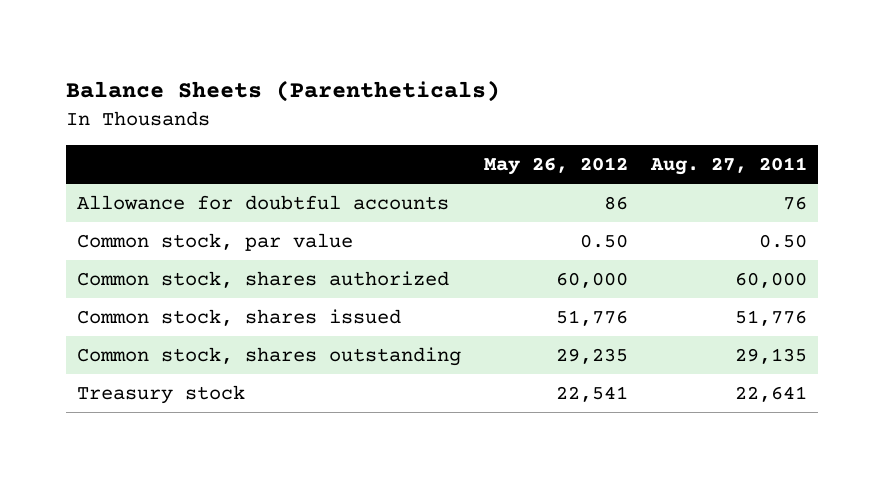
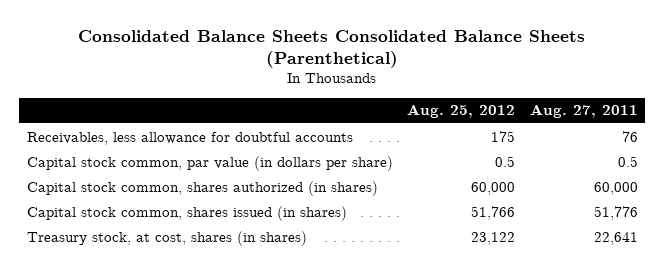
[65,80,500,103] Balance Sheets (Parentheticals) -> [78,29,586,68] Consolidated Balance Sheets Consolidated Balance Sheets (Parenthetical)
[483,157,628,176] May 26, 2012 -> none
none -> [407,104,516,119] Aug. 25, 2012
[77,346,462,366] Common stock, shares outstanding -> none
[77,194,450,210] Allowance for doubtful accounts -> [26,131,353,145] Receivables, less allowance for doubtful accounts
[77,232,354,251] Common stock, par value -> [26,155,393,171] Capital stock common, par value (in dollars per share)
[758,233,807,248] 0.50 -> [618,155,639,167] 0.5
[77,270,450,288] Common stock, shares authorized -> [26,180,378,196] Capital stock common, shares authorized (in shares)
[77,308,402,326] Common stock, shares issued -> [26,205,347,221] Capital stock common, shares issued (in shares)
[77,384,246,404] Treasury stock -> [26,230,307,246] Treasury stock, at cost, shares (in shares)

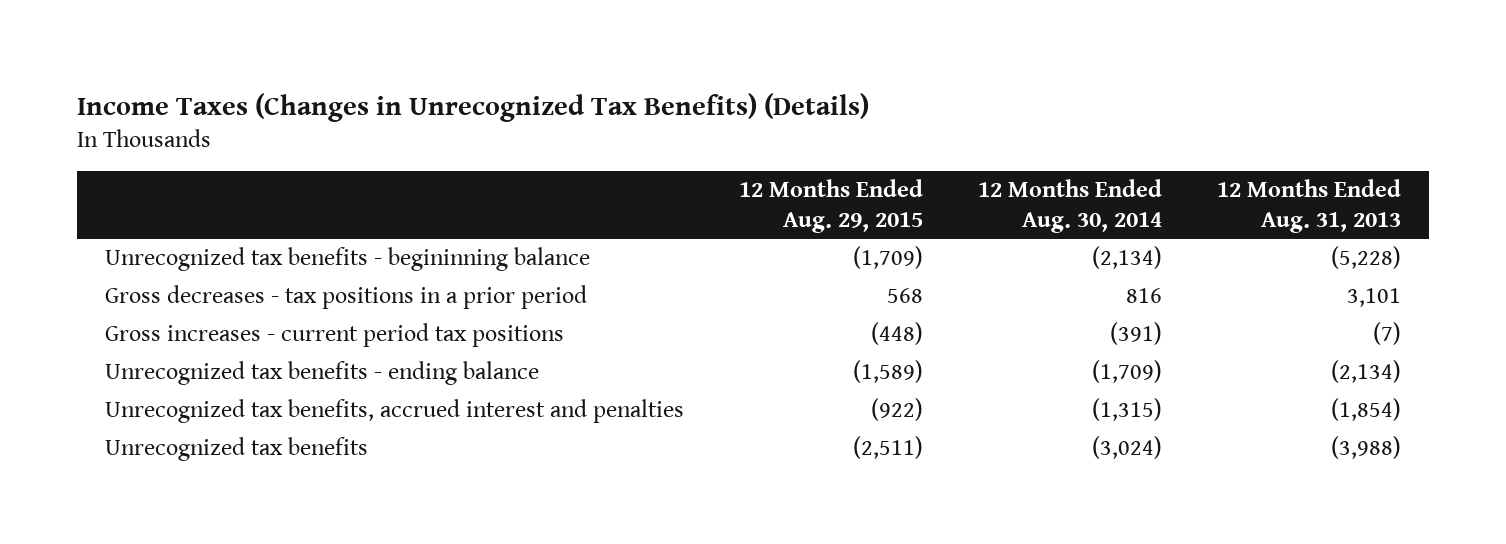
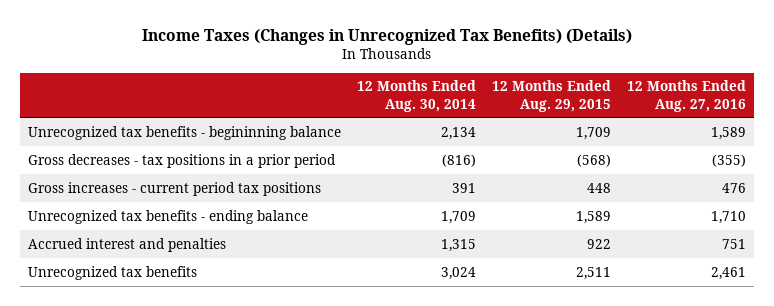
[1217,179,1402,233] 12 Months Ended Aug. 31, 2013 -> none
none -> [627,80,747,112] 12 Months Ended Aug. 27, 2016
[852,246,923,270] (1,709) -> [576,126,612,140] 1,709
[1092,246,1163,270] (2,134) -> [441,126,477,140] 2,134
[886,288,923,304] 568 -> [577,153,612,167] (568)
[1126,288,1163,304] 816 -> [442,153,477,167] (816)
[870,322,923,346] (448) -> [587,182,612,193] 448
[1110,322,1163,346] (391) -> [452,182,477,193] 391
[852,360,923,384] (1,589) -> [576,210,612,224] 1,589
[1092,360,1163,384] (1,709) -> [441,210,477,224] 1,709
[104,399,684,424] Unrecognized tax benefits, accrued interest and penalties -> [28,237,227,252] Accrued interest and penalties
[870,398,923,422] (922) -> [587,238,612,249] 922
[1092,398,1163,422] (1,315) -> [441,238,477,252] 1,315
[852,436,923,460] (2,511) -> [576,266,612,280] 2,511
[1092,436,1163,460] (3,024) -> [441,266,477,280] 3,024

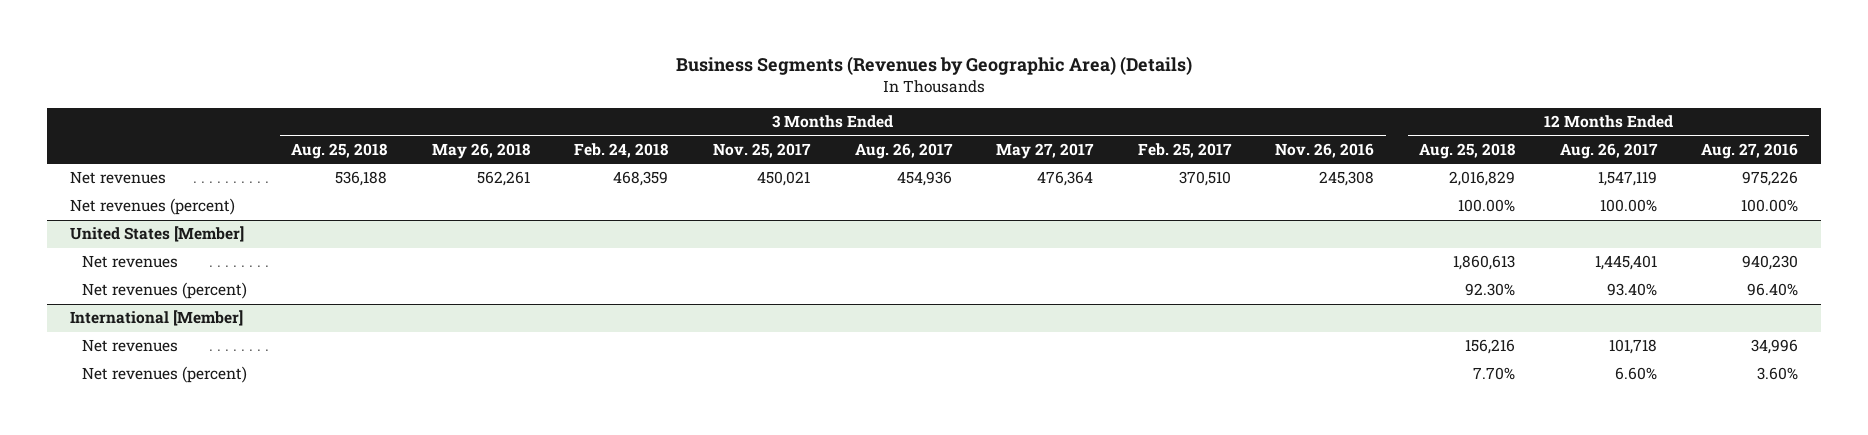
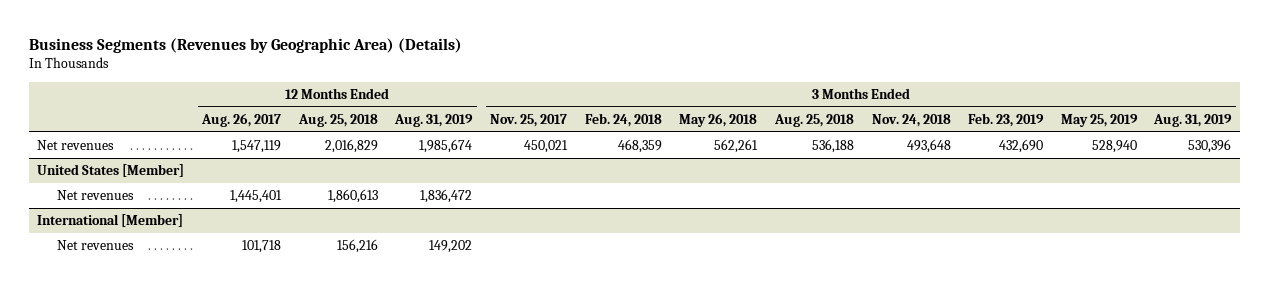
[854,142,953,159] Aug. 26, 2017 -> none
[996,142,1095,159] May 27, 2017 -> none
[1137,142,1232,158] Feb. 25, 2017 -> none
[1275,142,1375,158] Nov. 26, 2016 -> none
[1701,142,1799,159] Aug. 27, 2016 -> none
none -> [394,113,474,127] Aug. 31, 2019
none -> [871,113,951,127] Nov. 24, 2018
none -> [968,112,1045,127] Feb. 23, 2019
none -> [1060,113,1138,127] May 25, 2019
none -> [1153,113,1233,127] Aug. 31, 2019
[69,198,235,216] Net revenues (percent) -> none
[81,282,247,300] Net revenues (percent) -> none
[81,366,247,384] Net revenues (percent) -> none

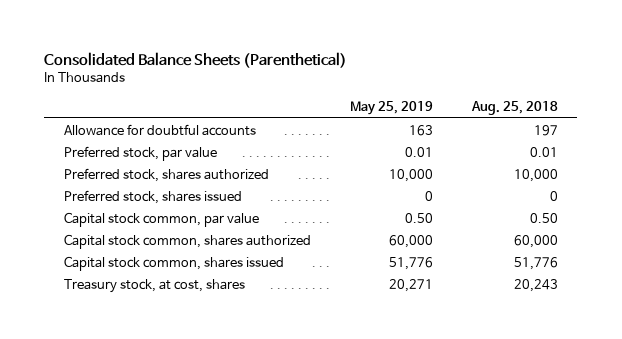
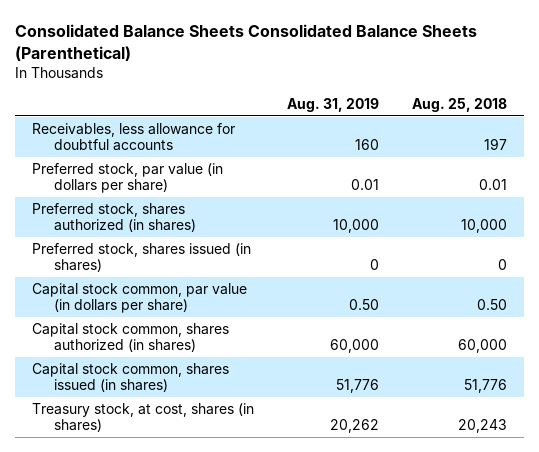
[44,51,348,68] Consolidated Balance Sheets (Parenthetical) -> [15,24,478,62] Consolidated Balance Sheets Consolidated Balance Sheets (Parenthetical)
[349,100,433,115] May 25, 2019 -> none
none -> [286,98,379,113] Aug. 31, 2019
[63,123,256,136] Allowance for doubtful accounts -> [31,122,235,152] Receivables, less allowance for doubtful accounts
[63,145,217,161] Preferred stock, par value -> [31,162,223,194] Preferred stock, par value (in dollars per share)
[63,167,269,182] Preferred stock, shares authorized -> [31,202,196,233] Preferred stock, shares authorized (in shares)
[63,189,242,204] Preferred stock, shares issued -> [31,242,251,273] Preferred stock, shares issued (in shares)
[63,211,259,227] Capital stock common, par value -> [31,282,247,314] Capital stock common, par value (in dollars per share)
[63,233,311,249] Capital stock common, shares authorized -> [31,322,229,353] Capital stock common, shares authorized (in shares)
[63,255,284,271] Capital stock common, shares issued -> [31,362,229,393] Capital stock common, shares issued (in shares)
[63,278,245,293] Treasury stock, at cost, shares -> [31,402,254,433] Treasury stock, at cost, shares (in shares)

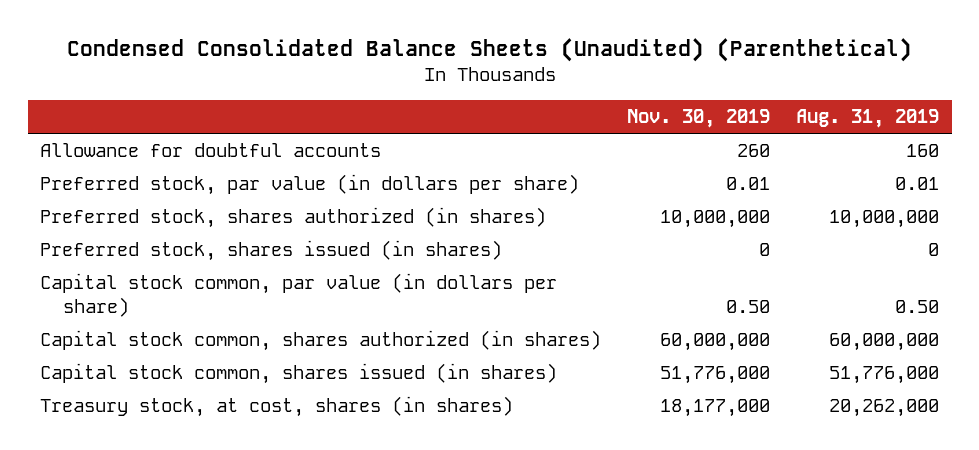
[15,24,478,62] Consolidated Balance Sheets Consolidated Balance Sheets (Parenthetical) -> [66,38,912,63] Condensed Consolidated Balance Sheets (Unaudited) (Parenthetical)
[412,98,508,113] Aug. 25, 2018 -> none
none -> [627,108,771,128] Nov. 30, 2019
[31,122,235,152] Receivables, less allowance for doubtful accounts -> [40,143,382,158] Allowance for doubtful accounts
[332,219,379,234] 10,000 -> [828,210,939,229] 10,000,000
[329,339,379,354] 60,000 -> [828,333,939,352] 60,000,000
[335,379,379,394] 51,776 -> [828,366,939,385] 51,776,000
[329,419,379,434] 20,262 -> [828,399,939,418] 20,262,000

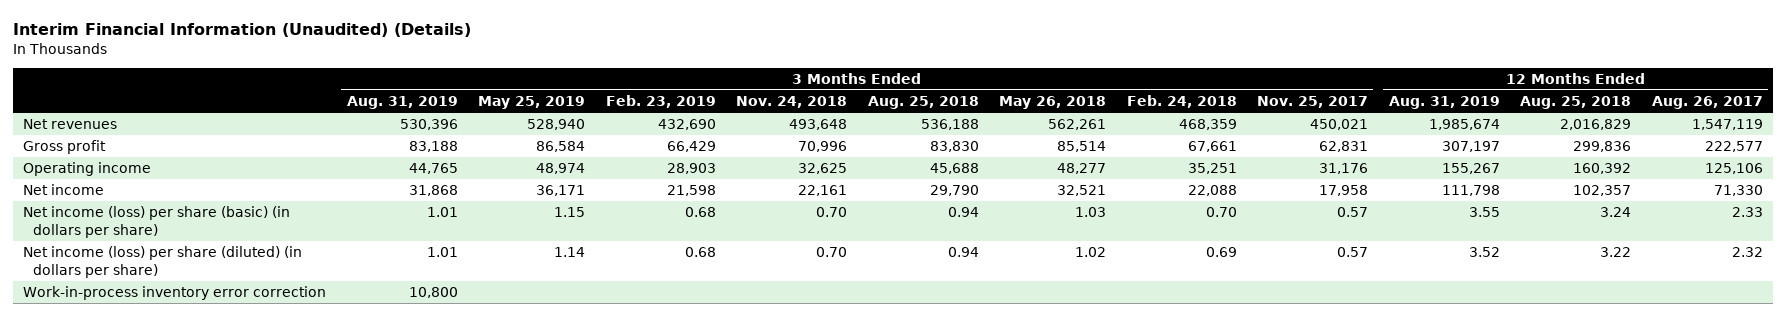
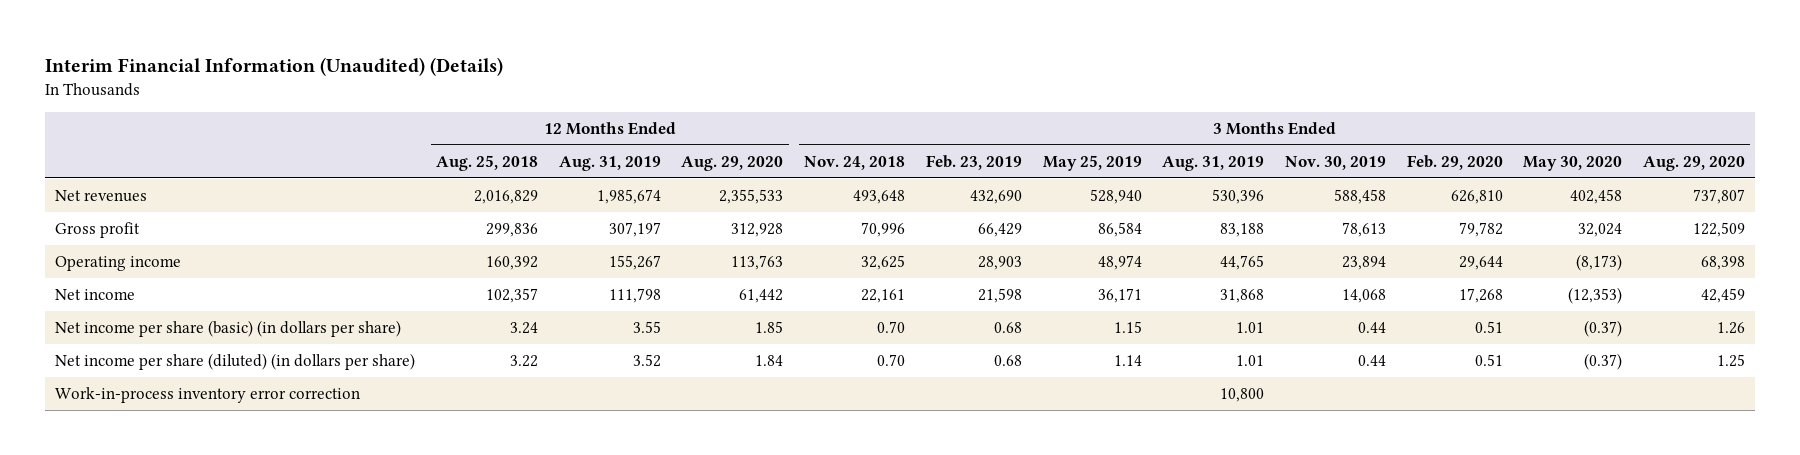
[867,96,979,110] Aug. 25, 2018 -> none
[999,96,1107,110] May 26, 2018 -> none
[1126,95,1237,109] Feb. 24, 2018 -> none
[1257,96,1369,109] Nov. 25, 2017 -> none
[1651,96,1763,110] Aug. 26, 2017 -> none
none -> [681,155,784,171] Aug. 29, 2020
none -> [1284,155,1386,170] Nov. 30, 2019
none -> [1406,154,1503,170] Feb. 29, 2020
none -> [1523,155,1623,171] May 30, 2020
none -> [1643,155,1746,171] Aug. 29, 2020
[23,206,291,239] Net income (loss) per share (basic) (in dollars per share) -> [55,319,402,337] Net income per share (basic) (in dollars per share)
[23,246,303,279] Net income (loss) per share (diluted) (in dollars per share) -> [55,352,416,370] Net income per share (diluted) (in dollars per share)

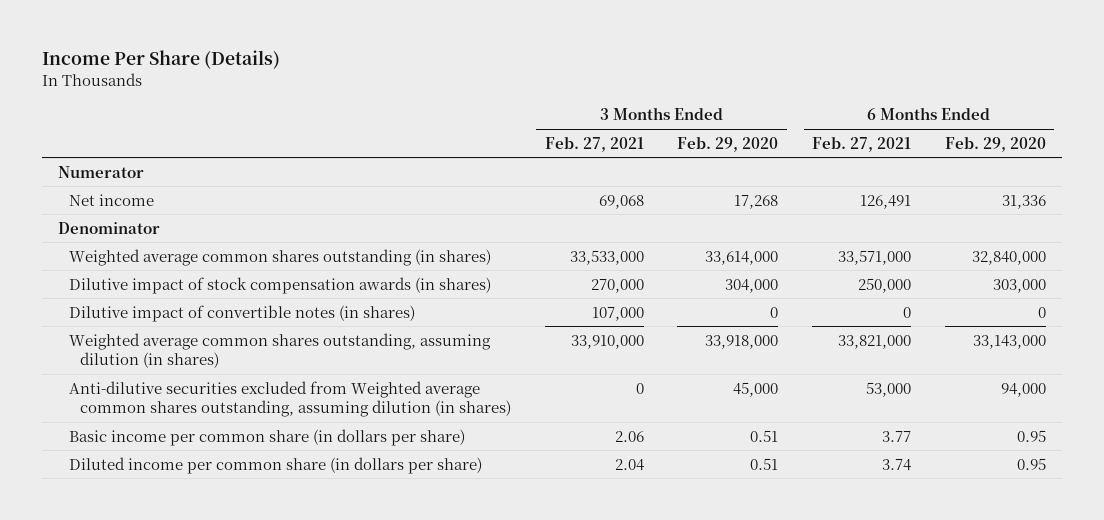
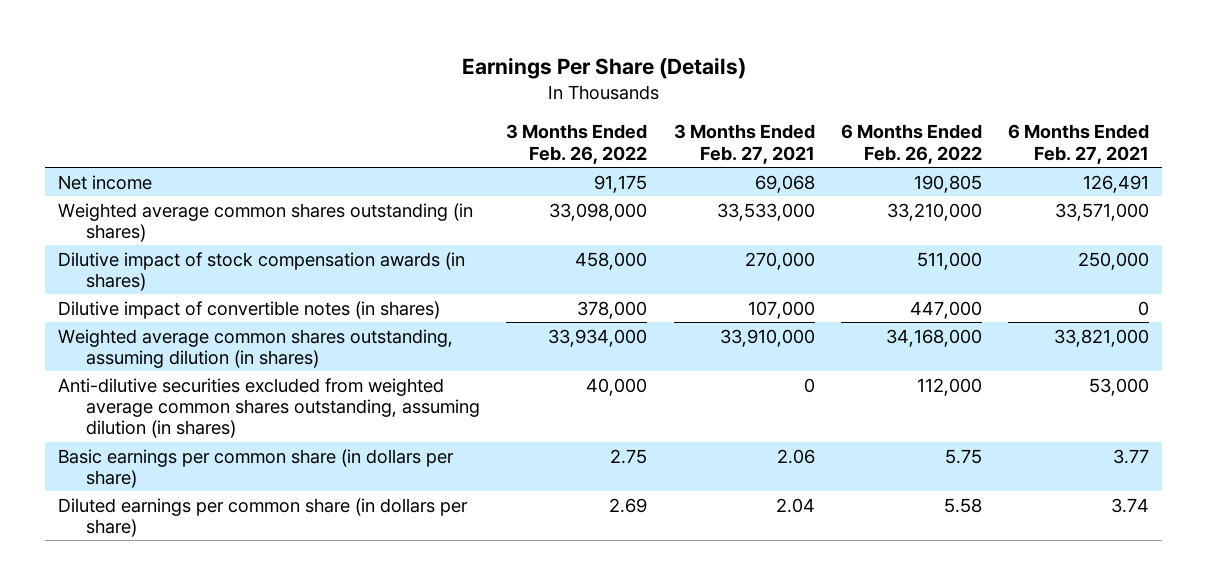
[41,50,280,70] Income Per Share (Details) -> [461,57,746,80] Earnings Per Share (Details)
[677,136,779,152] Feb. 29, 2020 -> none
[944,136,1046,152] Feb. 29, 2020 -> none
none -> [506,124,648,164] 3 Months Ended Feb. 26, 2022
none -> [840,124,982,164] 6 Months Ended Feb. 26, 2022
[58,165,145,178] Numerator -> none
[58,221,161,234] Denominator -> none
[69,380,512,417] Anti-dilutive securities excluded from Weighted average common shares outstanding, assuming dilution (in shares) -> [58,377,481,439] Anti-dilutive securities excluded from weighted average common shares outstanding, assuming dilution (in shares)
[69,428,466,446] Basic income per common share (in dollars per share) -> [58,448,455,489] Basic earnings per common share (in dollars per share)
[69,456,483,474] Diluted income per common share (in dollars per share) -> [58,497,469,538] Diluted earnings per common share (in dollars per share)

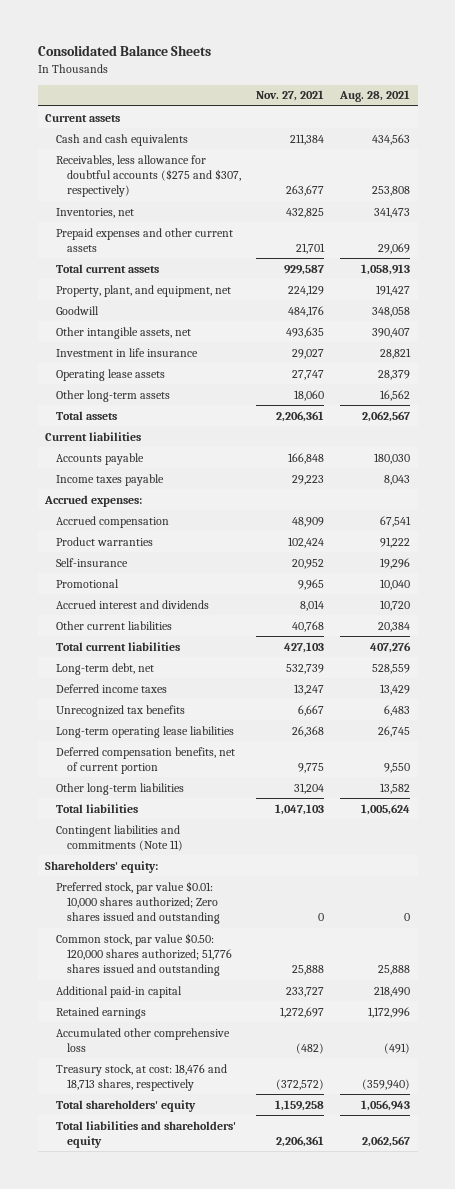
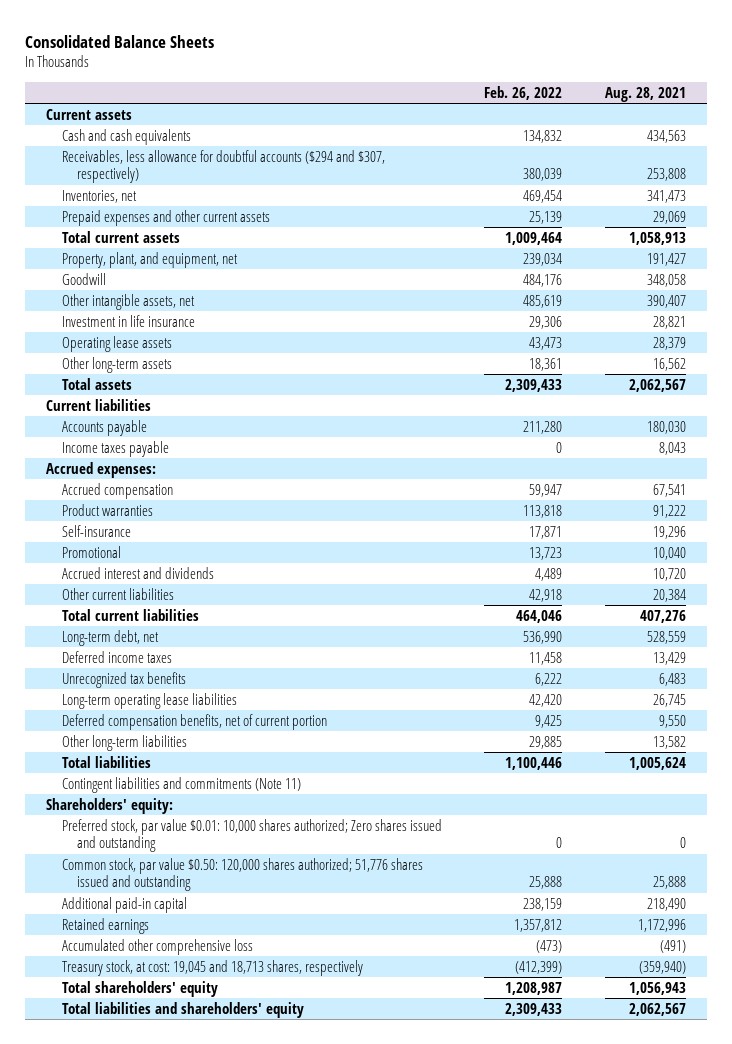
[256,90,325,102] Nov. 27, 2021 -> none
none -> [484,85,563,100] Feb. 26, 2022
[55,154,241,198] Receivables, less allowance for doubtful accounts ($275 and $307, respectively) -> [61,149,385,184] Receivables, less allowance for doubtful accounts ($294 and $307, respectively)
[55,1063,227,1091] Treasury stock, at cost: 18,476 and 18,713 shares, respectively -> [61,959,363,976] Treasury stock, at cost: 19,045 and 18,713 shares, respectively

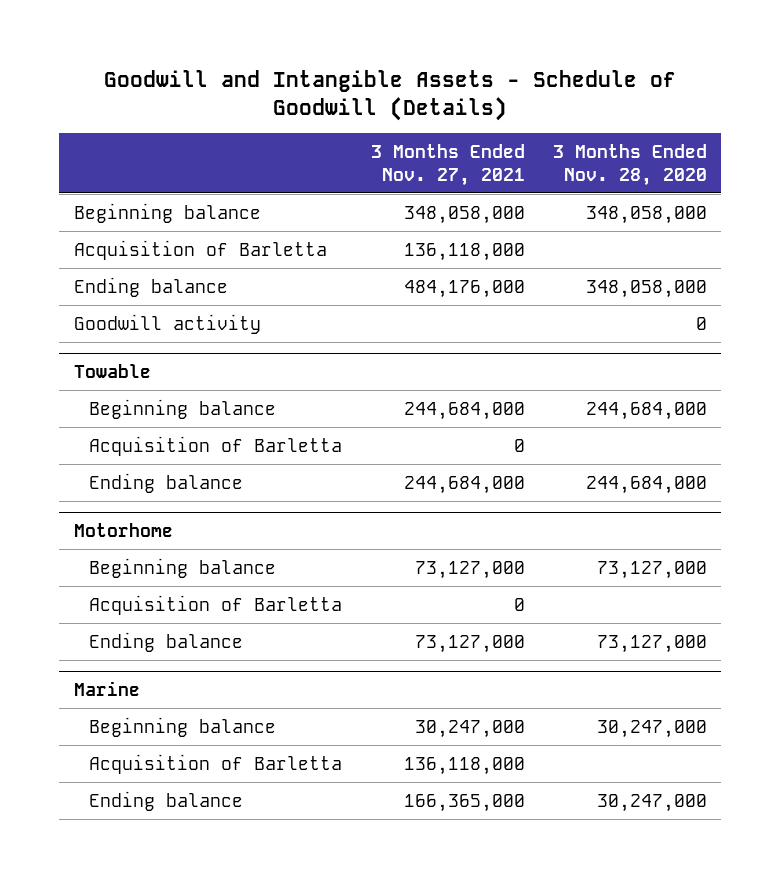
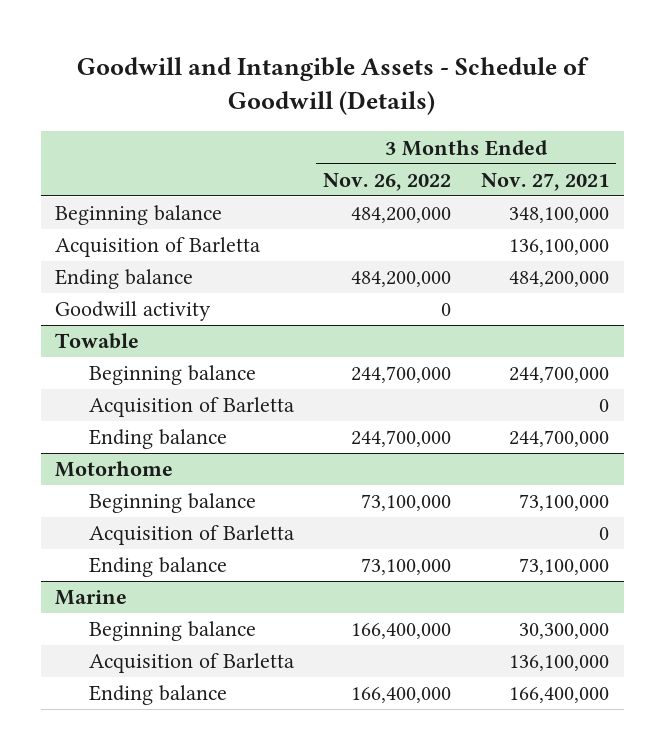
[553,143,708,186] 3 Months Ended Nov. 28, 2020 -> none
none -> [323,172,452,191] Nov. 26, 2022
[403,205,525,224] 348,058,000 -> [508,207,609,224] 348,100,000
[403,242,525,261] 136,118,000 -> [508,239,609,256] 136,100,000
[403,279,525,298] 484,176,000 -> [508,271,609,288] 484,200,000
[403,401,525,420] 244,684,000 -> [508,366,609,384] 244,700,000
[403,475,525,494] 244,684,000 -> [508,430,609,448] 244,700,000
[414,560,525,579] 73,127,000 -> [518,494,609,512] 73,100,000
[414,634,525,653] 73,127,000 -> [518,558,609,576] 73,100,000
[414,719,525,738] 30,247,000 -> [518,623,609,640] 30,300,000
[403,756,525,775] 136,118,000 -> [508,655,609,672] 136,100,000
[403,793,525,812] 166,365,000 -> [508,687,609,704] 166,400,000

